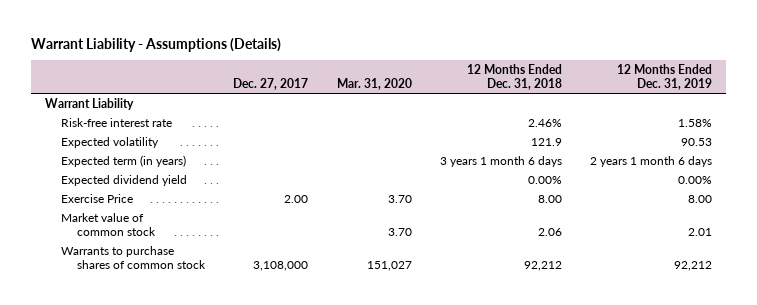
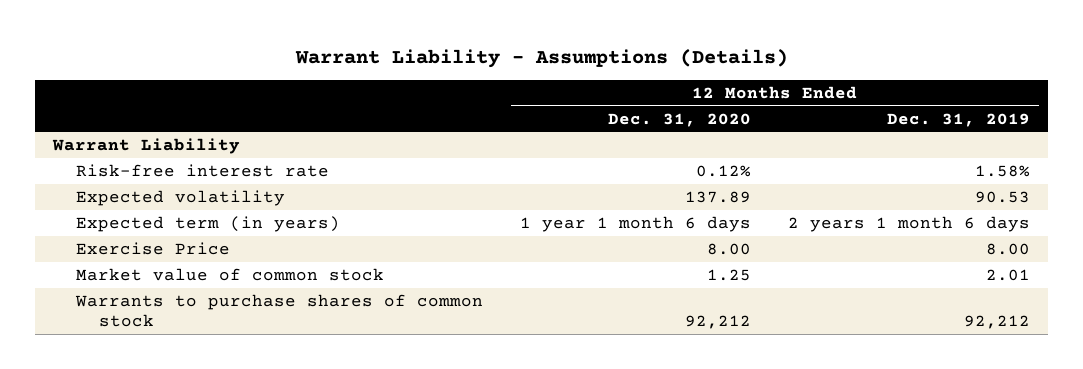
[233,77,309,90] Dec. 27, 2017 -> none
[336,77,412,90] Mar. 31, 2020 -> none
[466,63,562,90] 12 Months Ended Dec. 31, 2018 -> none
none -> [607,112,751,127] Dec. 31, 2020
[60,174,187,186] Expected dividend yield -> none

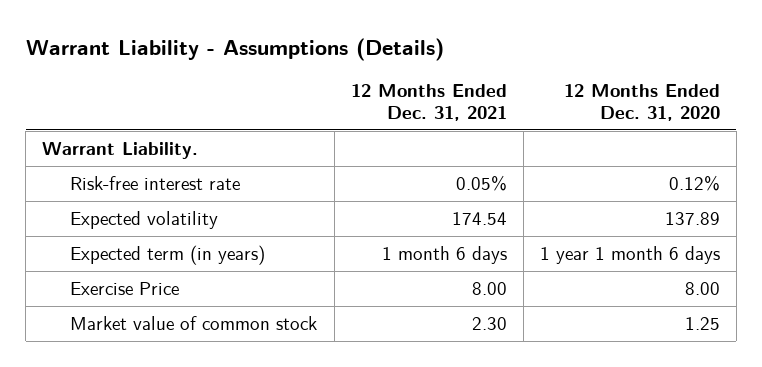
[886,112,1030,127] Dec. 31, 2019 -> none
none -> [350,84,507,121] 12 Months Ended Dec. 31, 2021
[52,137,241,154] Warrant Liability -> [42,141,199,159] Warrant Liability.
[75,293,484,328] Warrants to purchase shares of common stock -> none

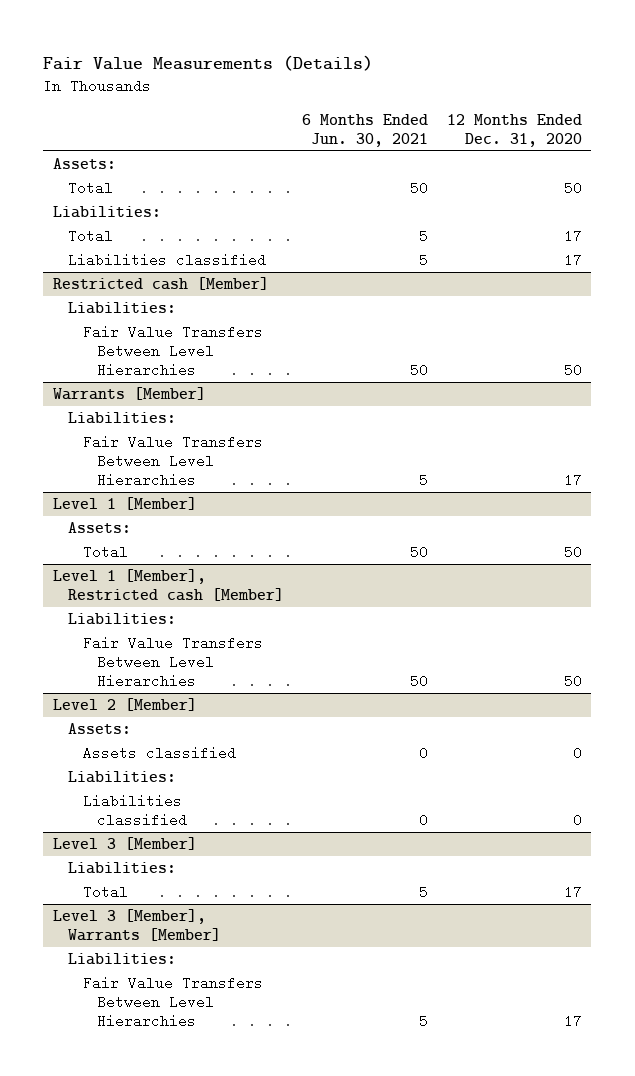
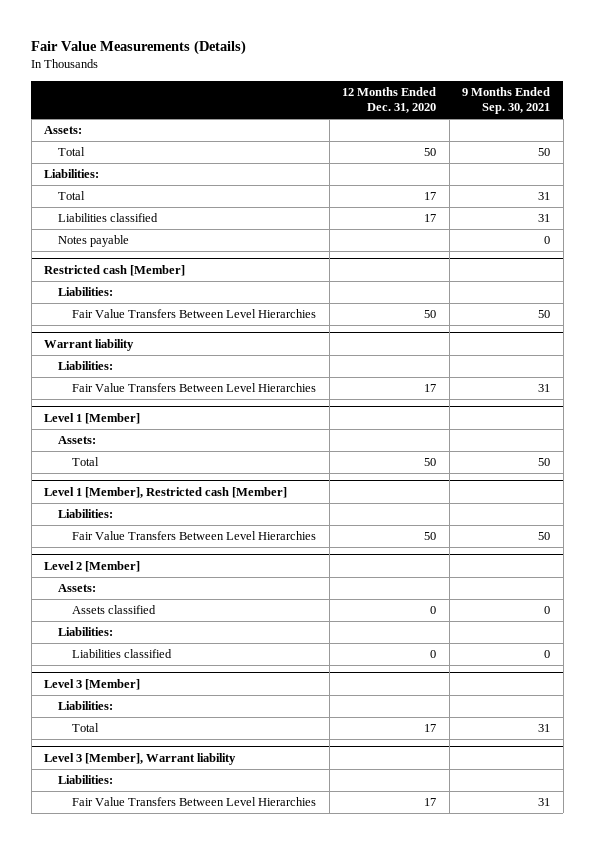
[302,113,429,147] 6 Months Ended Jun. 30, 2021 -> none
none -> [462,87,551,115] 9 Months Ended Sep. 30, 2021
none -> [58,235,130,248] Notes payable
[52,386,206,400] Warrants [Member] -> [44,338,135,351] Warrant liability
[52,908,221,941] Level 3 [Member], Warrants [Member] -> [44,752,237,765] Level 3 [Member], Warrant liability

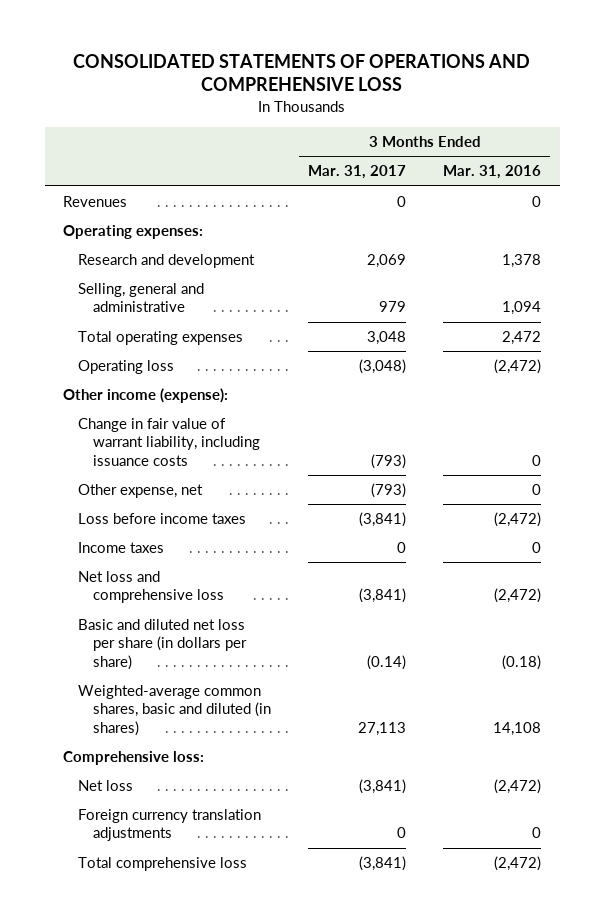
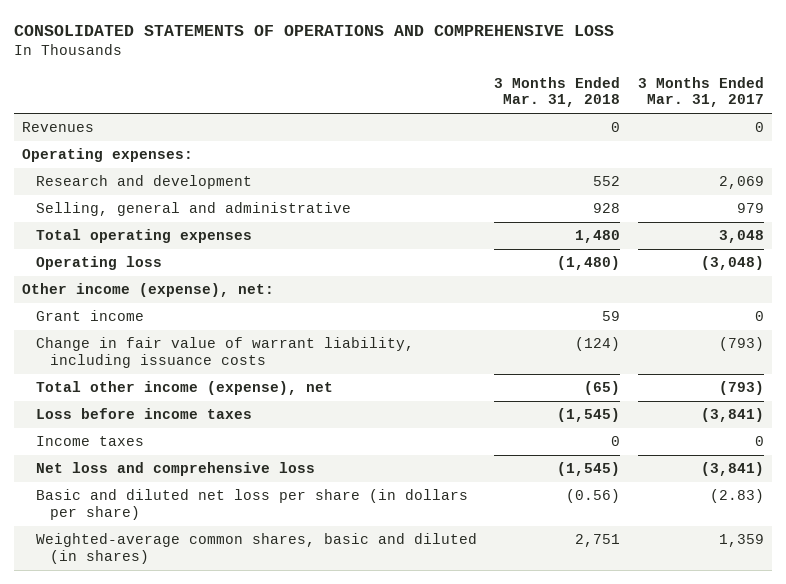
[443,165,542,180] Mar. 31, 2016 -> none
none -> [494,76,621,108] 3 Months Ended Mar. 31, 2018
[63,388,229,404] Other income (expense): -> [22,283,275,298] Other income (expense), net:
none -> [35,310,144,322] Grant income
[77,484,203,499] Other expense, net -> [35,381,333,396] Total other income (expense), net
[63,751,205,766] Comprehensive loss: -> none
[77,780,133,792] Net loss -> none
[77,809,261,842] Foreign currency translation adjustments -> none
[77,857,247,872] Total comprehensive loss -> none
[366,654,406,670] (0.14) -> [709,489,764,504] (2.83)
[357,721,406,736] 27,113 -> [718,534,764,548] 1,359

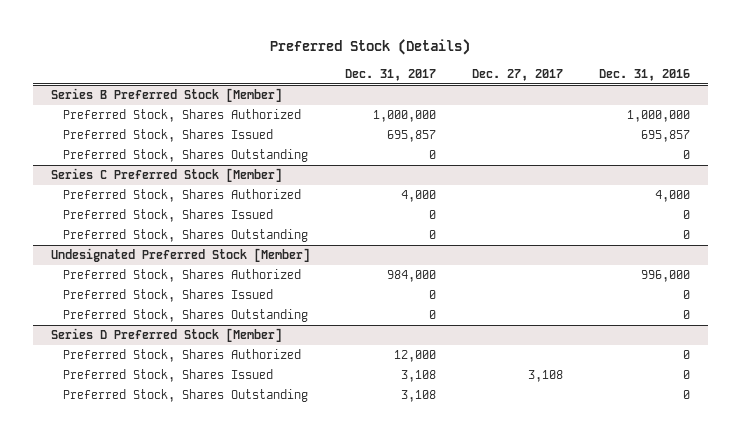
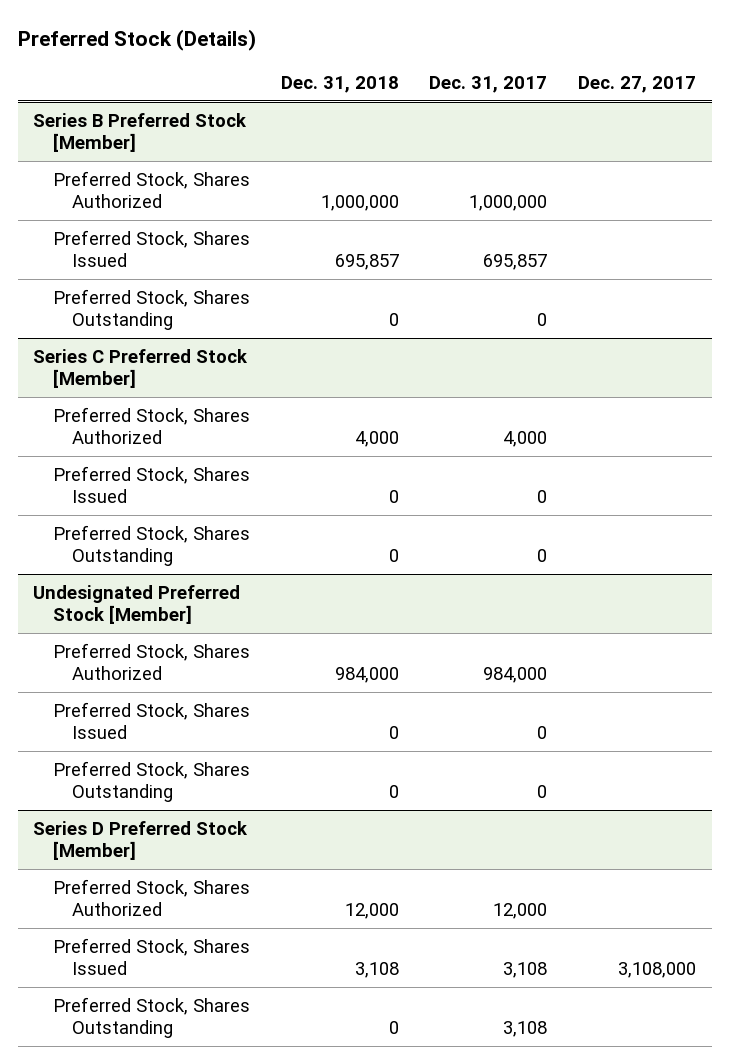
[598,68,690,81] Dec. 31, 2016 -> none
none -> [280,76,399,94] Dec. 31, 2018
[528,370,564,383] 3,108 -> [618,962,697,979] 3,108,000

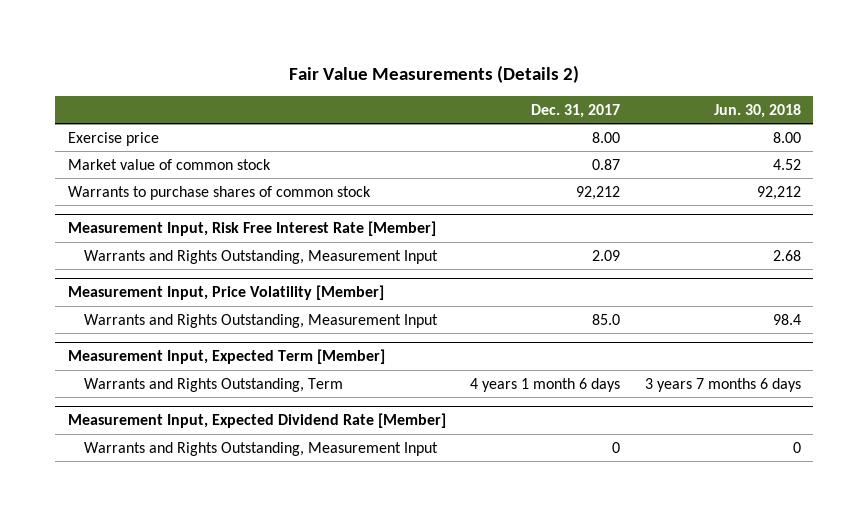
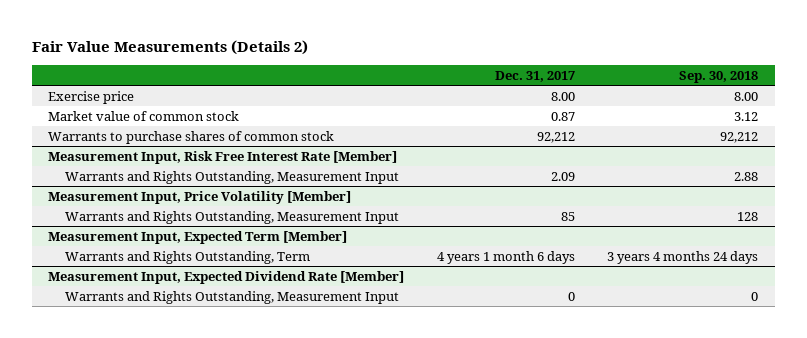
[713,103,801,118] Jun. 30, 2018 -> none
none -> [679,70,759,83] Sep. 30, 2018
[592,313,621,325] 85.0 -> [560,211,575,221] 85

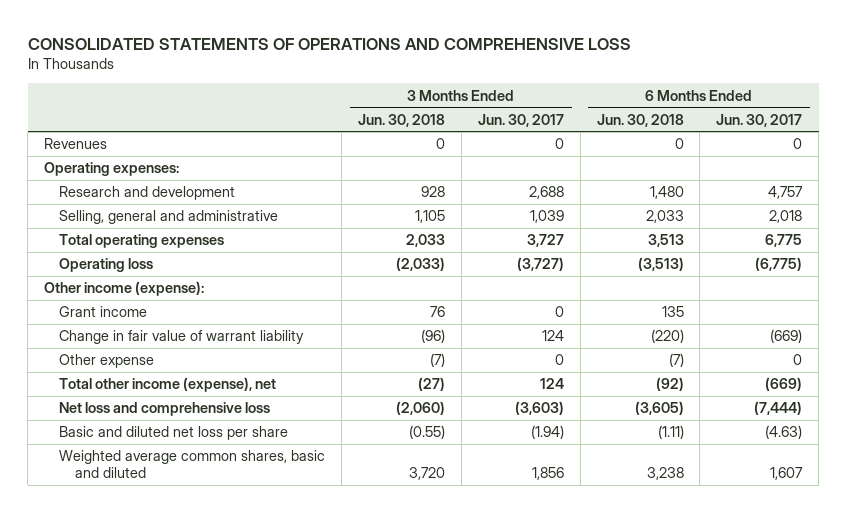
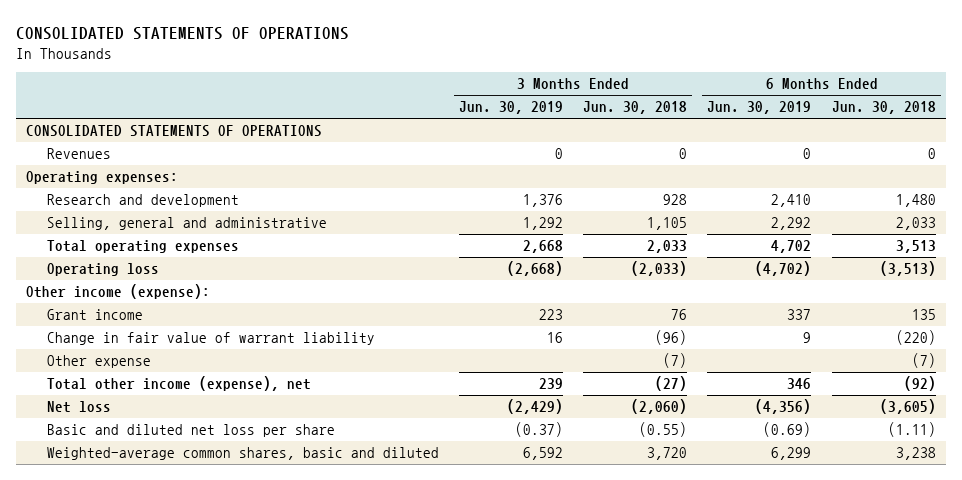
[27,37,631,50] CONSOLIDATED STATEMENTS OF OPERATIONS AND COMPREHENSIVE LOSS -> [16,27,350,41] CONSOLIDATED STATEMENTS OF OPERATIONS
[477,113,564,127] Jun. 30, 2017 -> none
[716,113,803,127] Jun. 30, 2017 -> none
none -> [459,101,564,115] Jun. 30, 2019
none -> [707,101,812,115] Jun. 30, 2019
none -> [26,125,323,138] CONSOLIDATED STATEMENTS OF OPERATIONS
[59,402,271,417] Net loss and comprehensive loss -> [47,401,112,414] Net loss
[59,450,326,479] Weighted average common shares, basic and diluted -> [47,447,440,461] Weighted-average common shares, basic and diluted

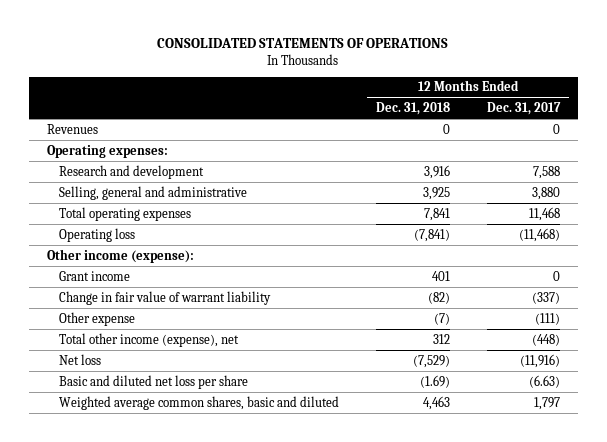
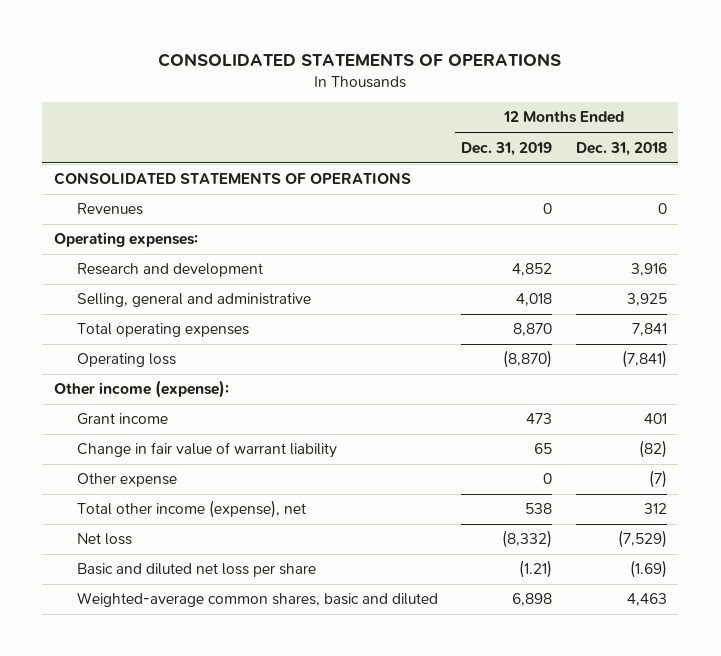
[486,102,561,116] Dec. 31, 2017 -> none
none -> [461,141,553,156] Dec. 31, 2019
none -> [54,172,412,186] CONSOLIDATED STATEMENTS OF OPERATIONS
[58,395,339,410] Weighted average common shares, basic and diluted -> [76,592,438,608] Weighted-average common shares, basic and diluted

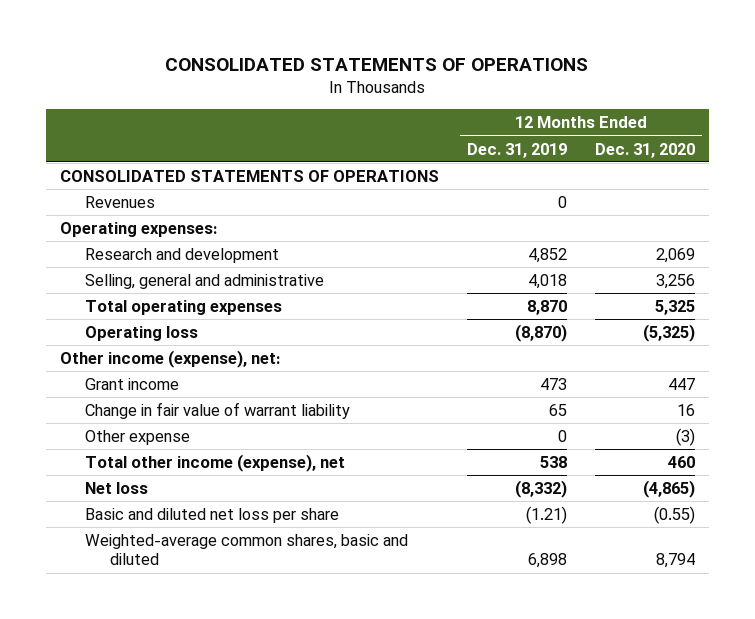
[575,141,667,156] Dec. 31, 2018 -> none
none -> [595,142,696,158] Dec. 31, 2020
[54,380,230,399] Other income (expense): -> [59,349,280,368] Other income (expense), net:

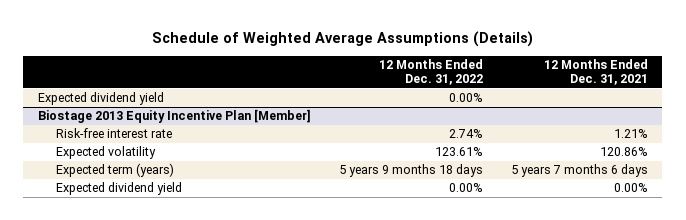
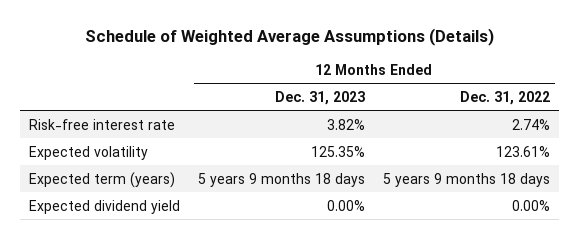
[544,58,649,86] 12 Months Ended Dec. 31, 2021 -> none
none -> [275,90,366,105] Dec. 31, 2023
[37,92,164,106] Expected dividend yield -> none
[37,109,311,124] Biostage 2013 Equity Incentive Plan [Member] -> none

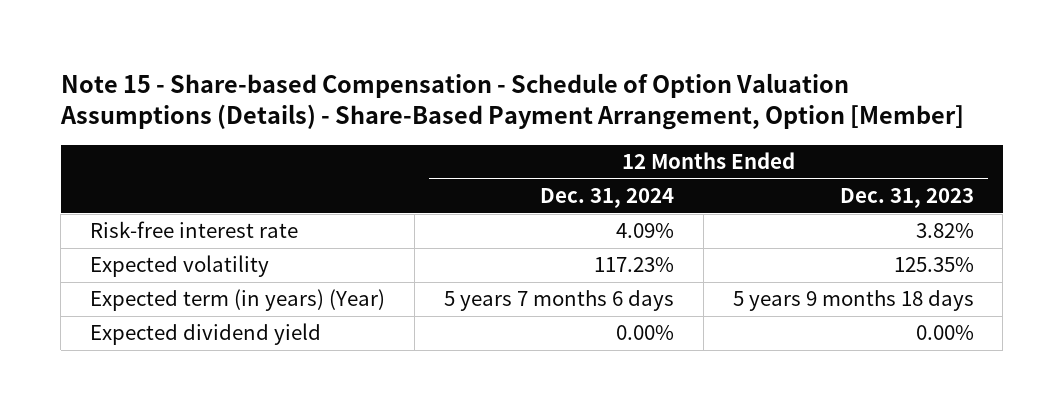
[84,27,494,46] Schedule of Weighted Average Assumptions (Details) -> [59,72,964,131] Note 15 - Share-based Compensation - Schedule of Option Valuation Assumptions (Details) - Share-Based Payment Arrangement, Option [Member]
[460,90,551,105] Dec. 31, 2022 -> none
none -> [539,188,674,209] Dec. 31, 2024
[28,171,175,188] Expected term (years) -> [90,289,386,312] Expected term (in years) (Year)

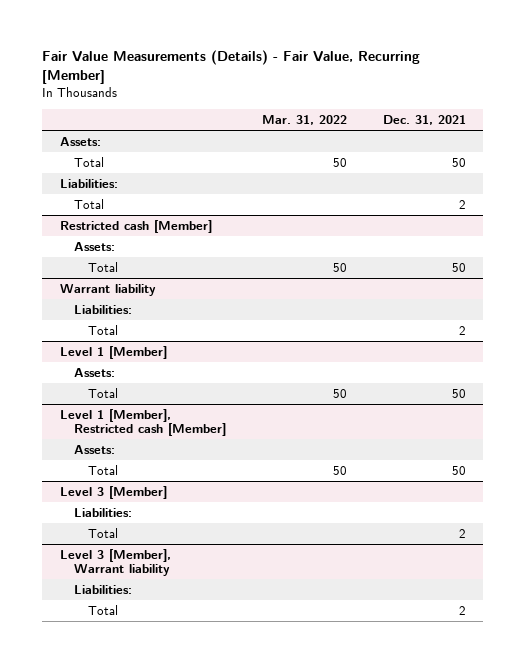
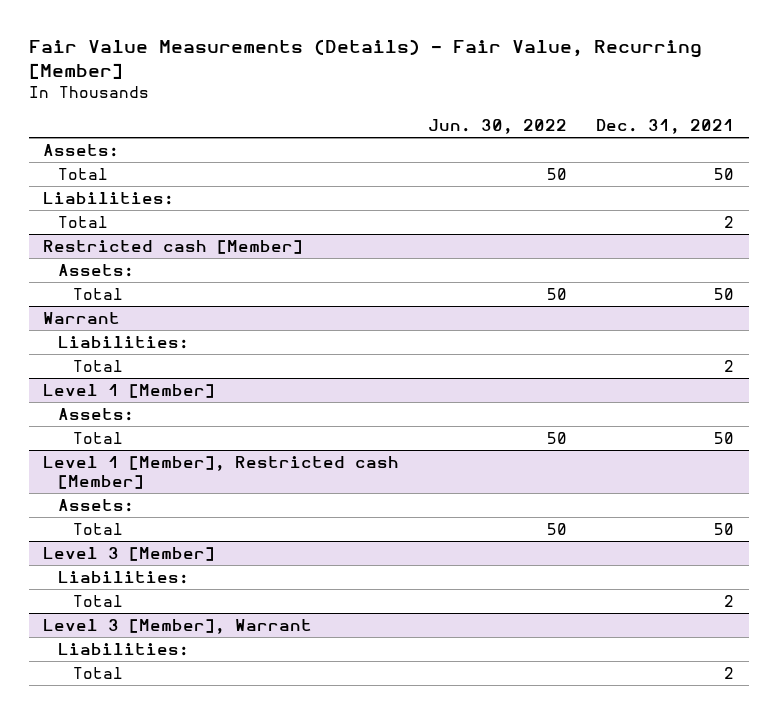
[261,114,347,125] Mar. 31, 2022 -> none
none -> [428,118,568,134] Jun. 30, 2022
[59,283,156,296] Warrant liability -> [43,311,121,324] Warrant
[59,548,171,577] Level 3 [Member], Warrant liability -> [43,618,313,634] Level 3 [Member], Warrant

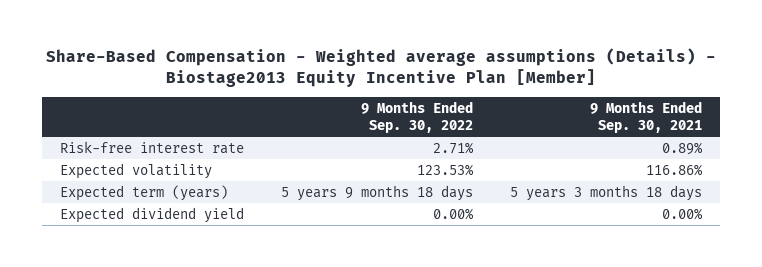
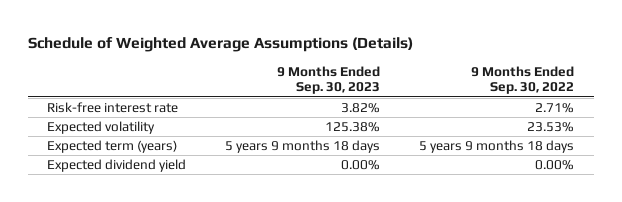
[45,48,716,88] Share-Based Compensation - Weighted average assumptions (Details) - Biostage2013 Equity Incentive Plan [Member] -> [27,37,413,53] Schedule of Weighted Average Assumptions (Details)
[589,100,702,133] 9 Months Ended Sep. 30, 2021 -> none
none -> [277,65,381,95] 9 Months Ended Sep. 30, 2023
[416,163,474,176] 123.53% -> [527,122,575,133] 23.53%

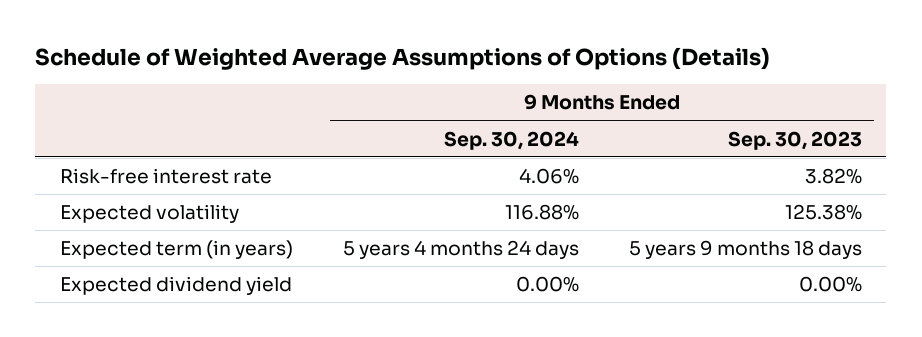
[27,37,413,53] Schedule of Weighted Average Assumptions (Details) -> [35,47,771,71] Schedule of Weighted Average Assumptions of Options (Details)
[471,65,575,95] 9 Months Ended Sep. 30, 2022 -> none
none -> [443,130,579,150] Sep. 30, 2024
[47,140,178,154] Expected term (years) -> [60,240,294,260] Expected term (in years)

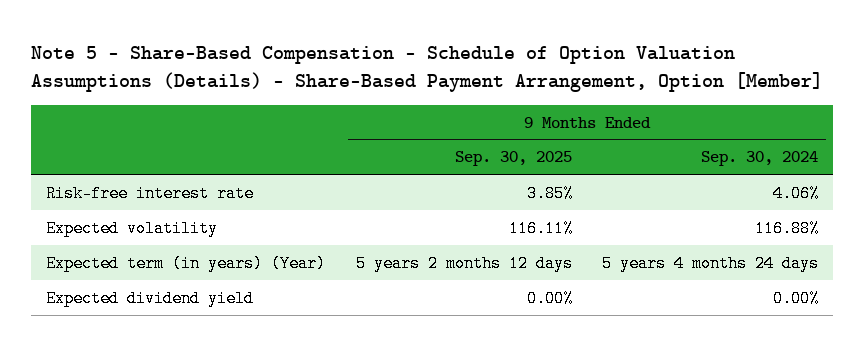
[35,47,771,71] Schedule of Weighted Average Assumptions of Options (Details) -> [30,45,823,92] Note 5 - Share-Based Compensation - Schedule of Option Valuation Assumptions (Details) - Share-Based Payment Arrangement, Option [Member]
[727,130,862,150] Sep. 30, 2023 -> none
none -> [454,151,572,167] Sep. 30, 2025
[60,240,294,260] Expected term (in years) -> [46,254,327,272] Expected term (in years) (Year)

